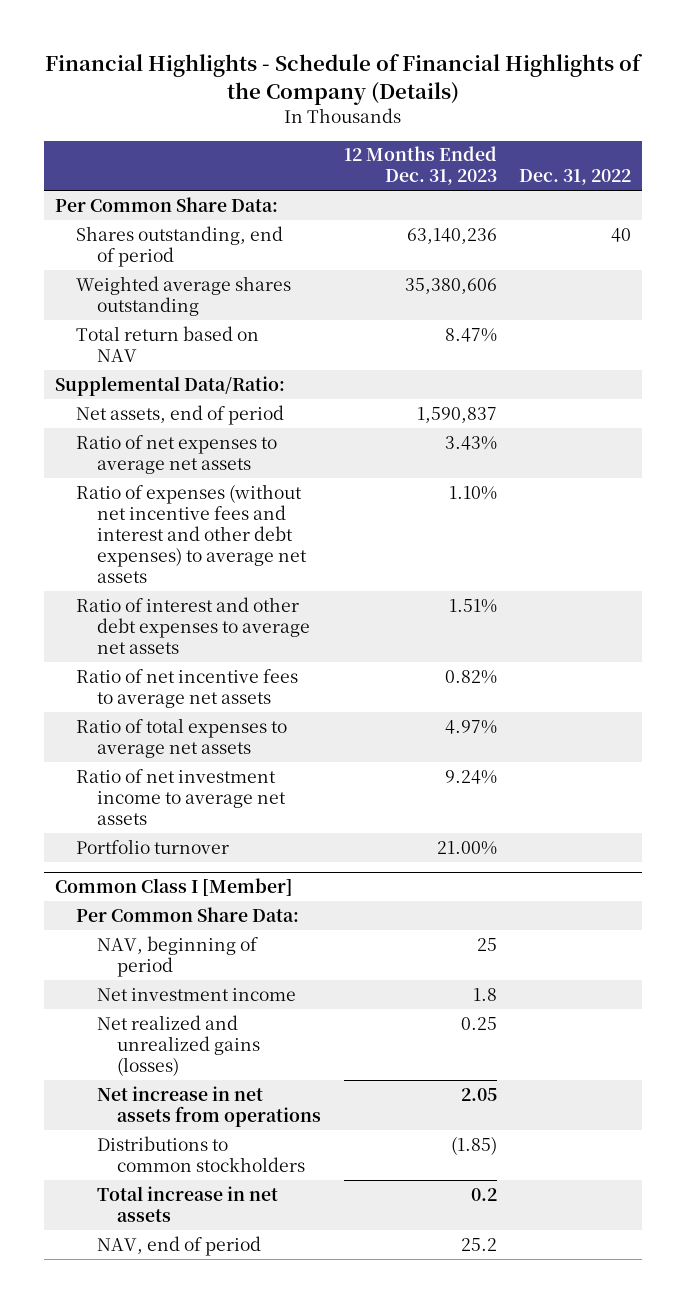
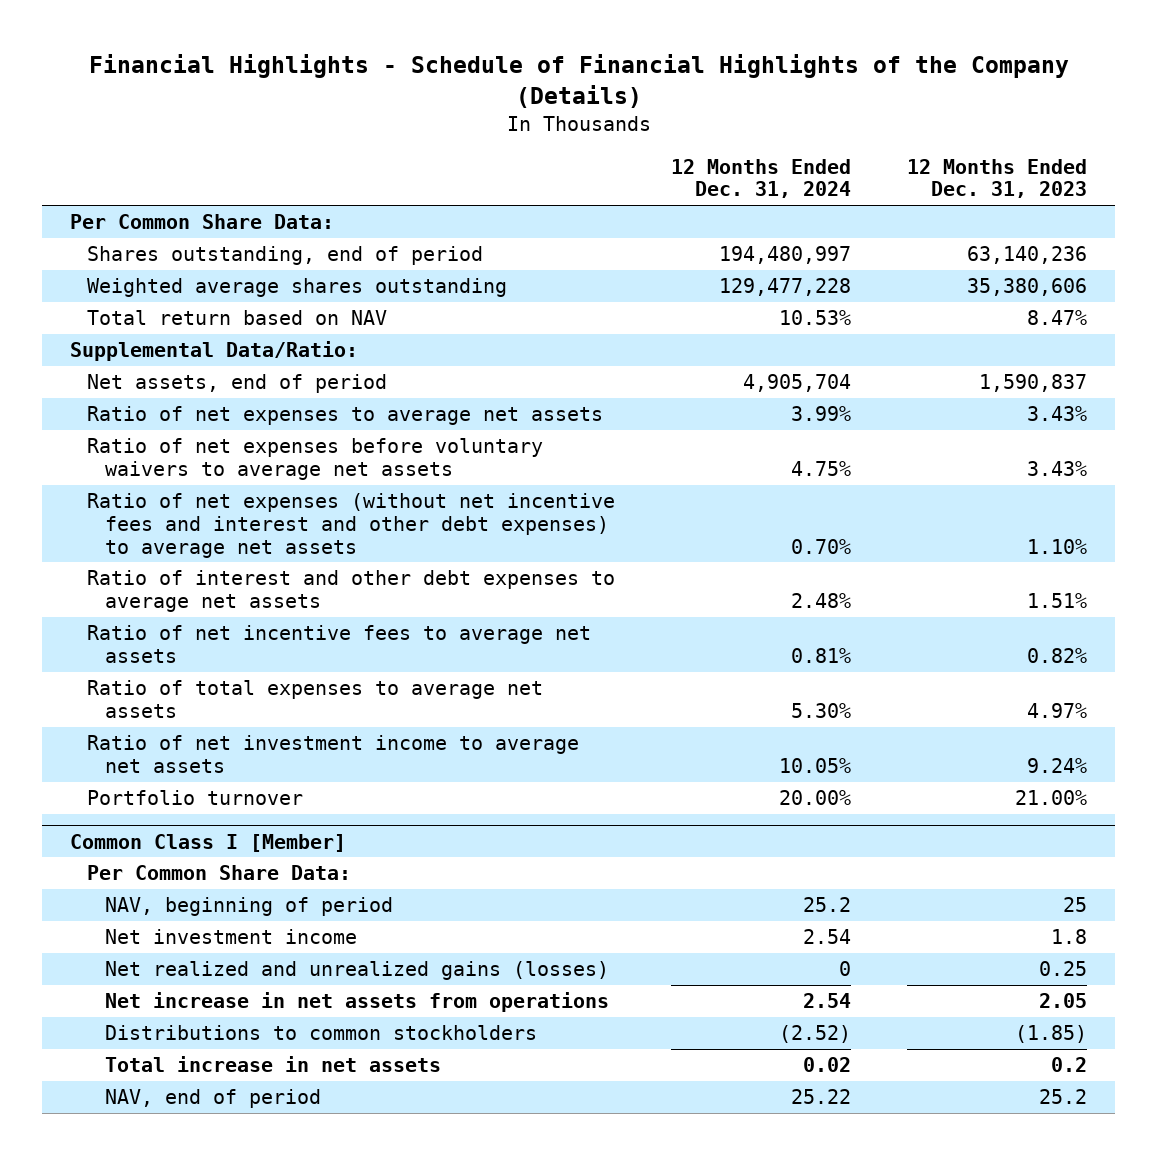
[519,169,632,186] Dec. 31, 2022 -> none
none -> [671,158,852,199] 12 Months Ended Dec. 31, 2024
none -> [87,438,544,480] Ratio of net expenses before voluntary waivers to average net assets
[75,483,307,583] Ratio of expenses (without net incentive fees and interest and other debt expenses) to average net assets -> [87,493,616,558] Ratio of net expenses (without net incentive fees and interest and other debt expenses) to average net assets

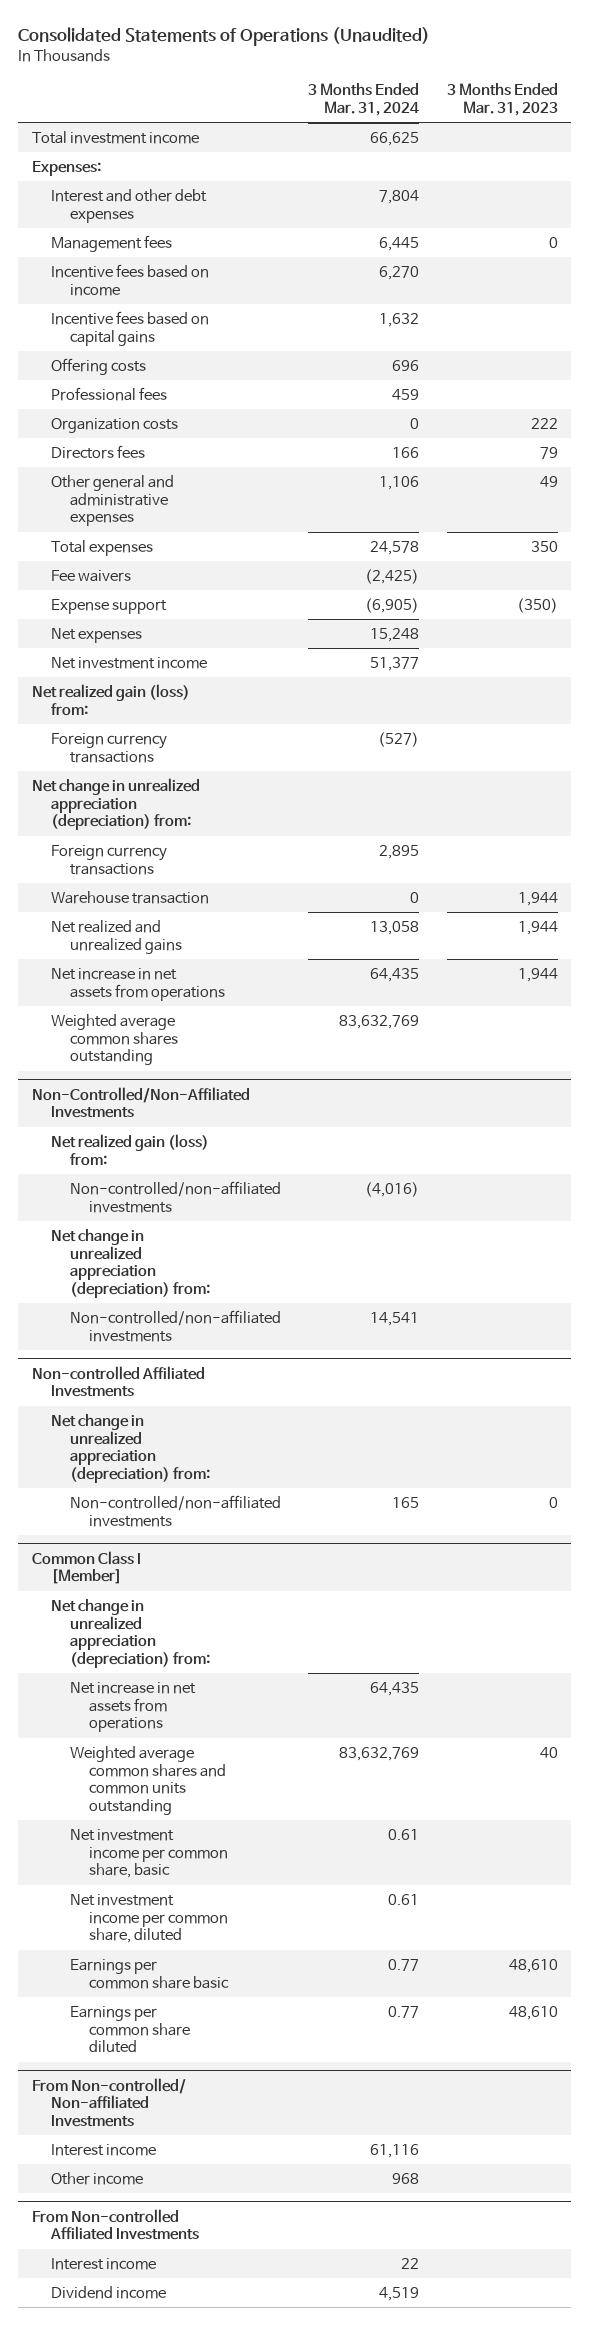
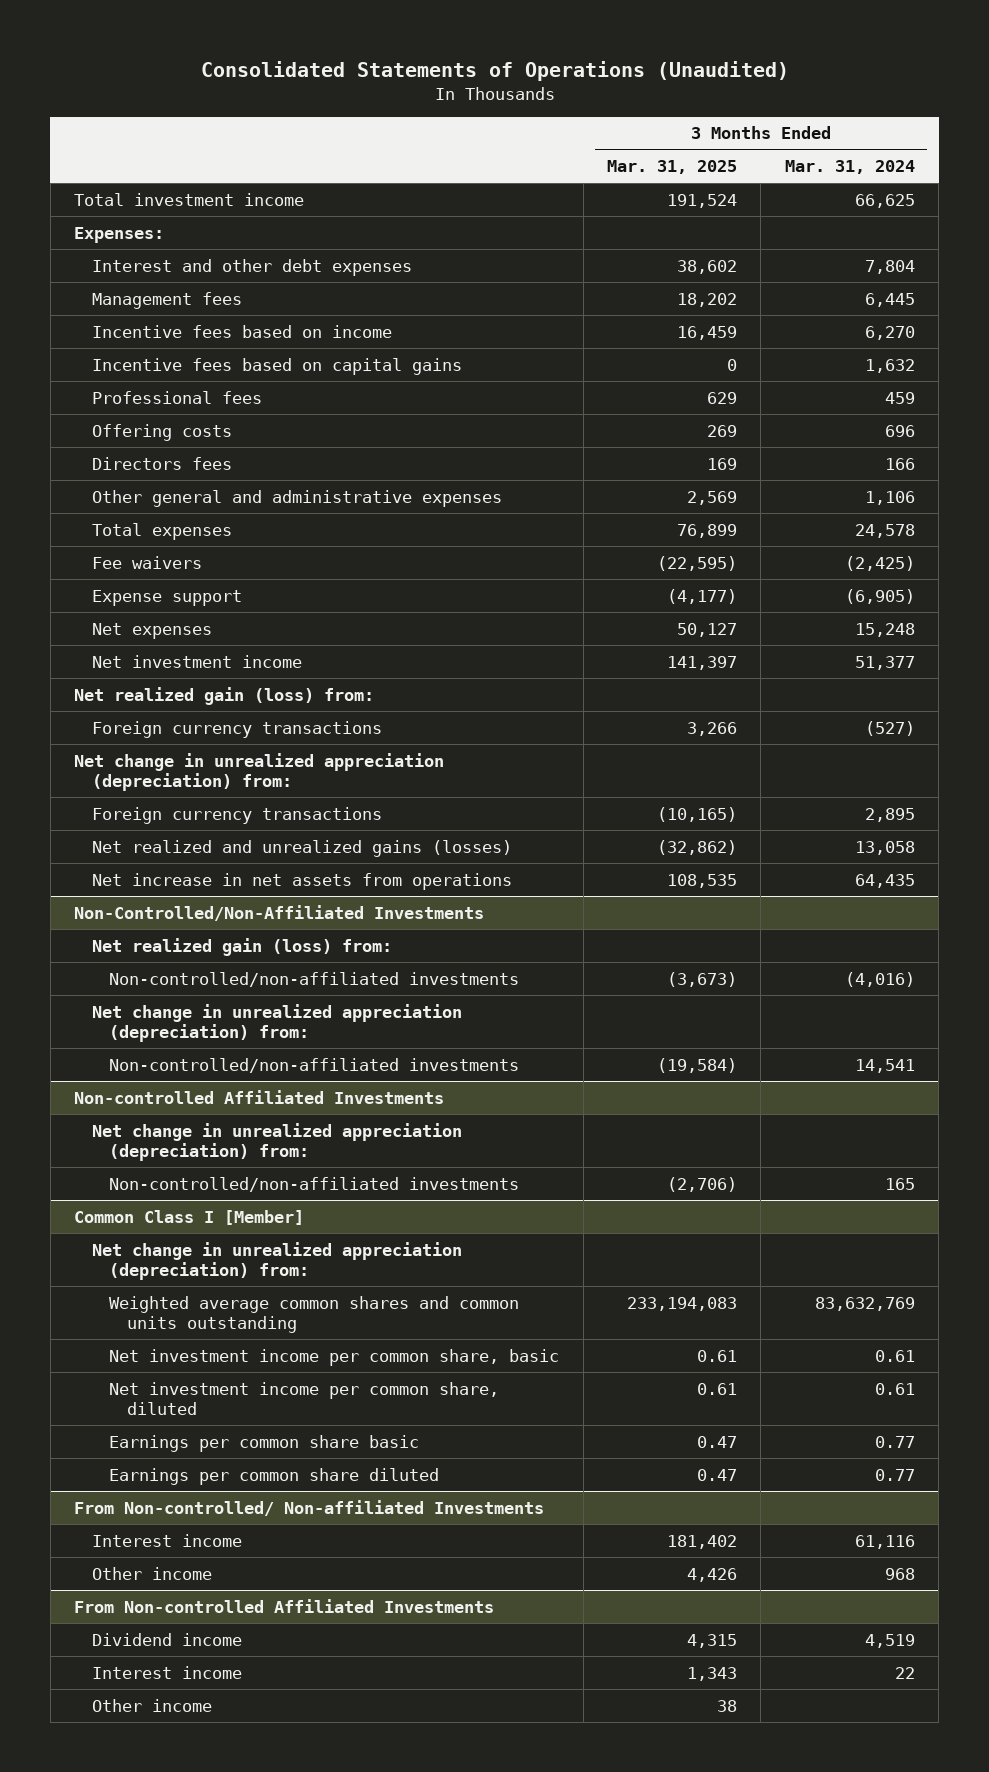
[446,83,558,117] 3 Months Ended Mar. 31, 2023 -> none
none -> [607,160,738,175] Mar. 31, 2025
[50,417,178,433] Organization costs -> none
[50,357,146,375] Offering costs -> [91,423,232,441] Offering costs
[50,890,209,904] Warehouse transaction -> none
[50,919,182,954] Net realized and unrealized gains -> [91,839,512,857] Net realized and unrealized gains (losses)
[50,1013,178,1066] Weighted average common shares outstanding -> none
[69,1681,196,1733] Net increase in net assets from operations -> none
[50,2257,156,2270] Interest income -> [91,1665,242,1679] Interest income
none -> [91,1698,212,1712] Other income

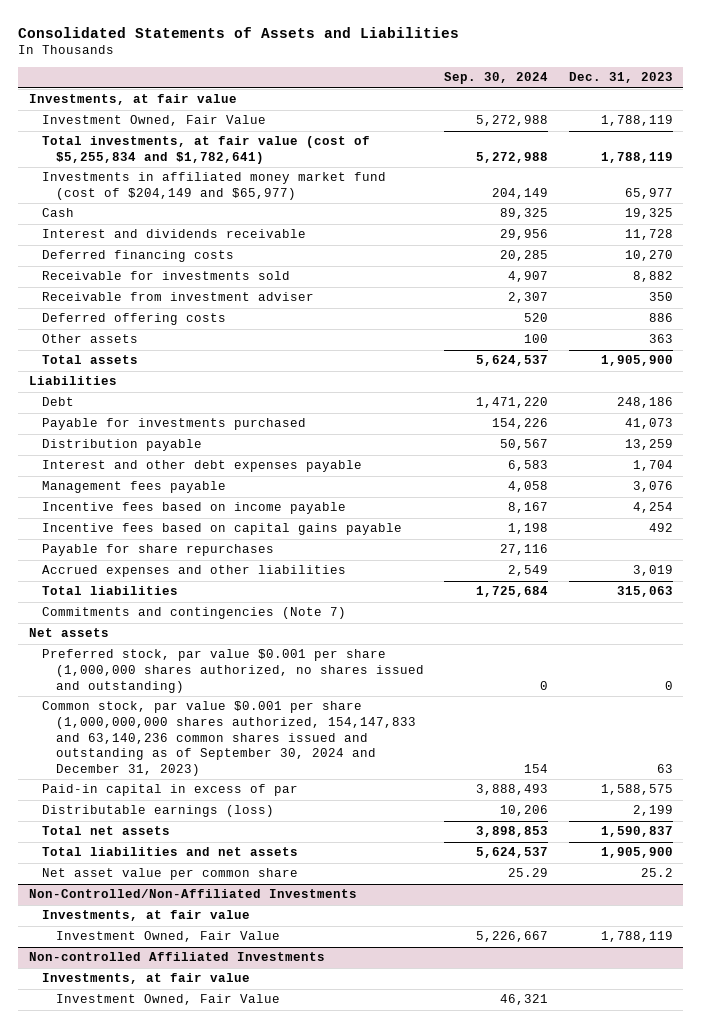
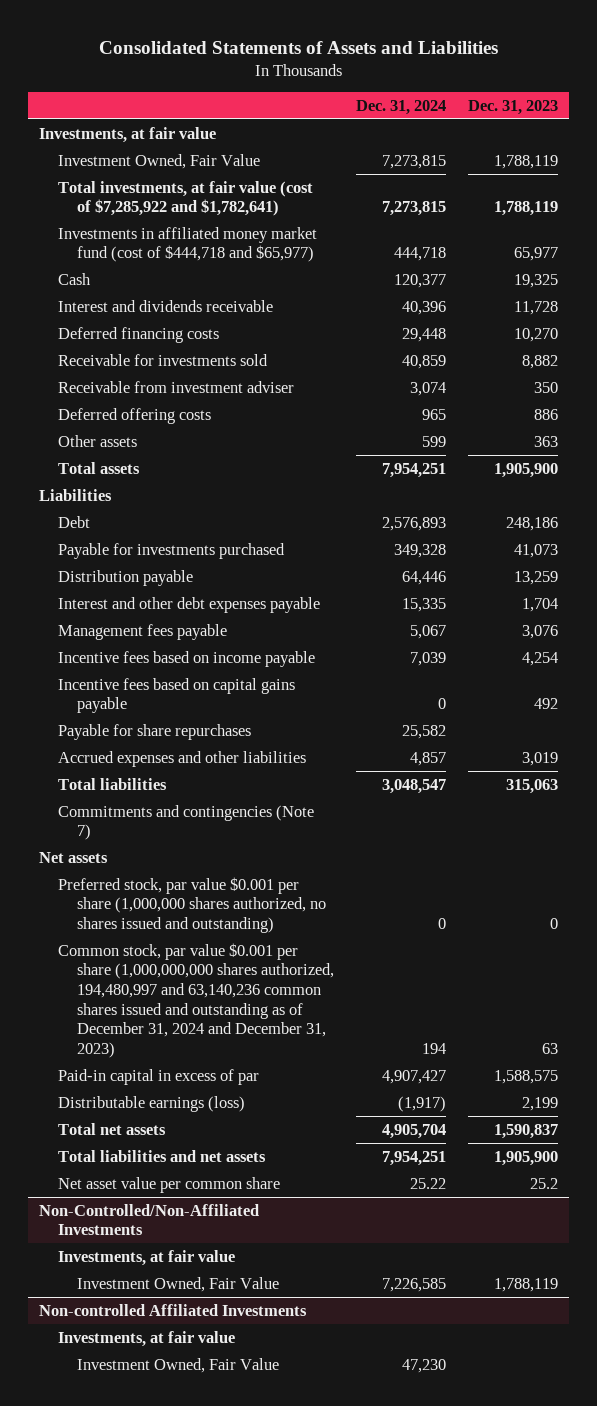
[444,72,549,85] Sep. 30, 2024 -> none
none -> [355,99,446,115] Dec. 31, 2024
[42,136,371,164] Total investments, at fair value (cost of $5,255,834 and $1,782,641) -> [58,180,314,217] Total investments, at fair value (cost of $7,285,922 and $1,782,641)
[42,172,387,200] Investments in affiliated money market fund (cost of $204,149 and $65,977) -> [58,226,318,263] Investments in affiliated money market fund (cost of $444,718 and $65,977)
[42,701,416,776] Common stock, par value $0.001 per share (1,000,000,000 shares authorized, 154,147,833 and 63,140,236 common shares issued and outstanding as of September 30, 2024 and December 31, 2023) -> [58,942,334,1058] Common stock, par value $0.001 per share (1,000,000,000 shares authorized, 194,480,997 and 63,140,236 common shares issued and outstanding as of December 31, 2024 and December 31, 2023)

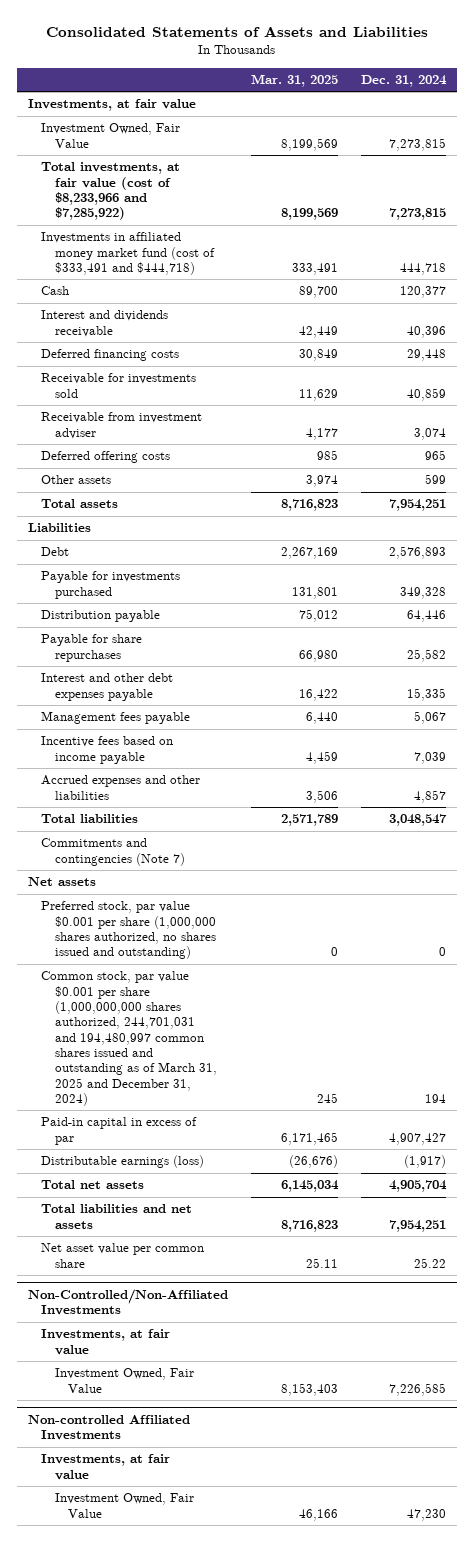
[467,99,558,115] Dec. 31, 2023 -> none
none -> [250,73,338,87] Mar. 31, 2025
[58,180,314,217] Total investments, at fair value (cost of $7,285,922 and $1,782,641) -> [41,162,181,221] Total investments, at fair value (cost of $8,233,966 and $7,285,922)
[58,226,318,263] Investments in affiliated money market fund (cost of $444,718 and $65,977) -> [41,232,215,276] Investments in affiliated money market fund (cost of $333,491 and $444,718)
[58,723,252,740] Payable for share repurchases -> [41,634,143,662] Payable for share repurchases
[58,677,296,714] Incentive fees based on capital gains payable -> none
[58,942,334,1058] Common stock, par value $0.001 per share (1,000,000,000 shares authorized, 194,480,997 and 63,140,236 common shares issued and outstanding as of December 31, 2024 and December 31, 2023) -> [41,971,217,1106] Common stock, par value $0.001 per share (1,000,000,000 shares authorized, 244,701,031 and 194,480,997 common shares issued and outstanding as of March 31, 2025 and December 31, 2024)

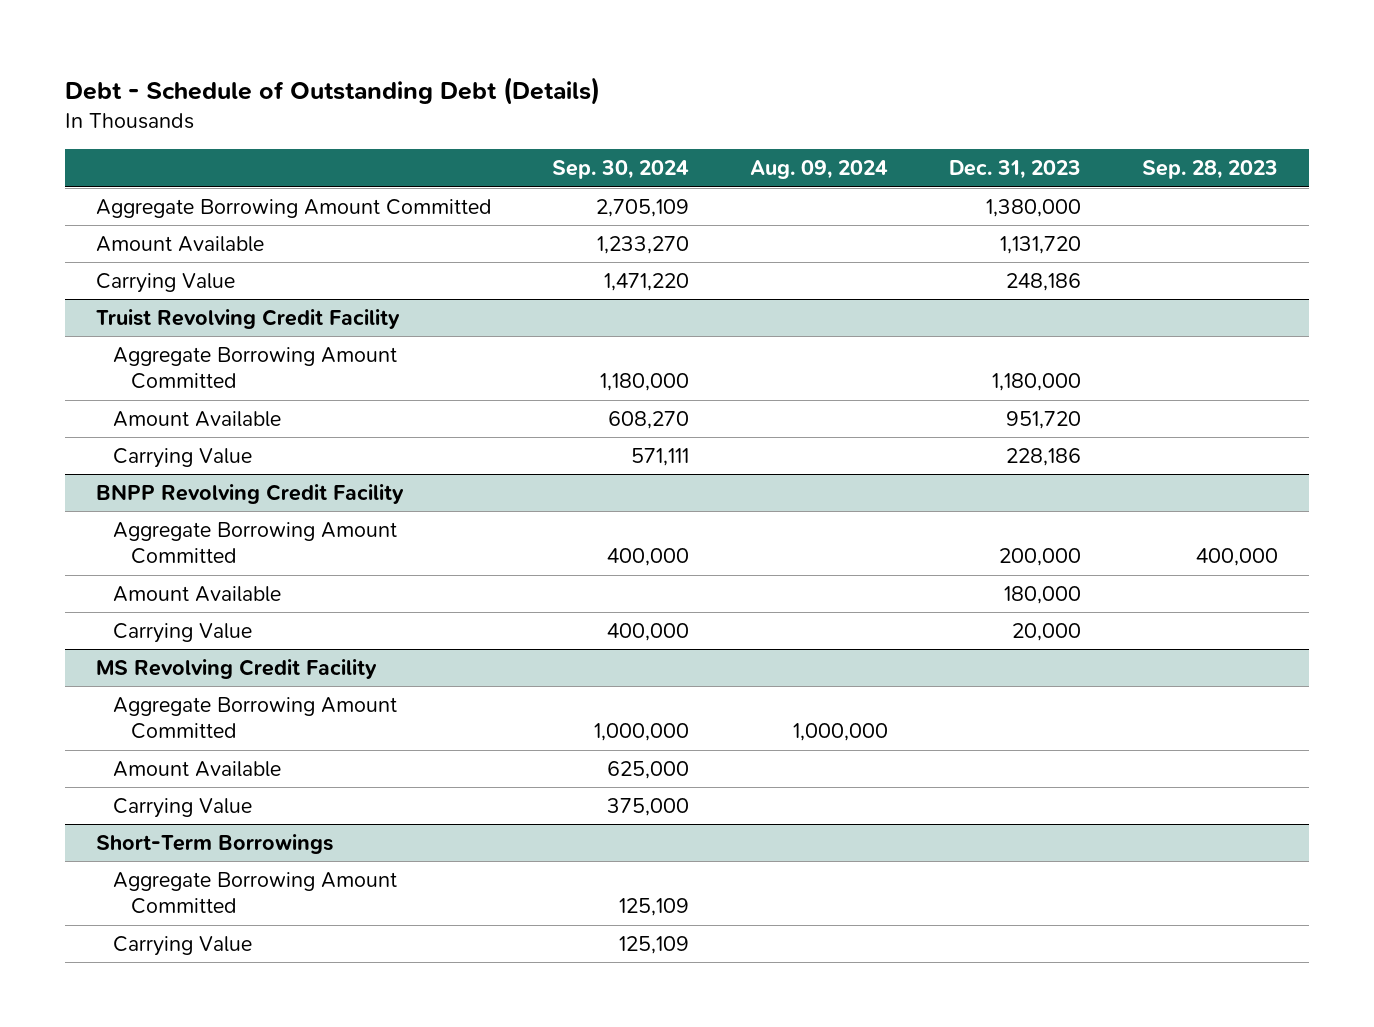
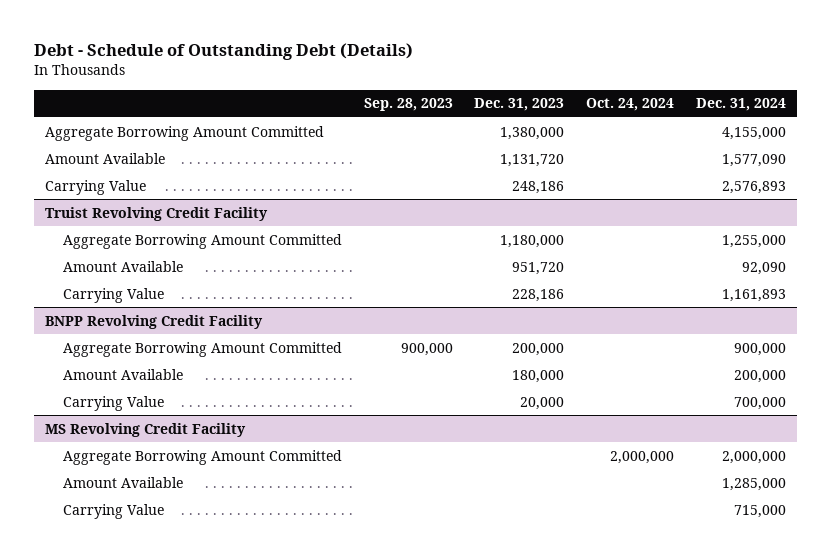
[552,160,690,180] Sep. 30, 2024 -> none
[750,160,889,180] Aug. 09, 2024 -> none
none -> [585,98,674,112] Oct. 24, 2024
none -> [695,98,786,112] Dec. 31, 2024
[1196,548,1279,567] 400,000 -> [400,342,453,356] 900,000
[95,833,333,854] Short-Term Borrowings -> none
[113,871,398,915] Aggregate Borrowing Amount Committed -> none
[113,935,253,956] Carrying Value -> none

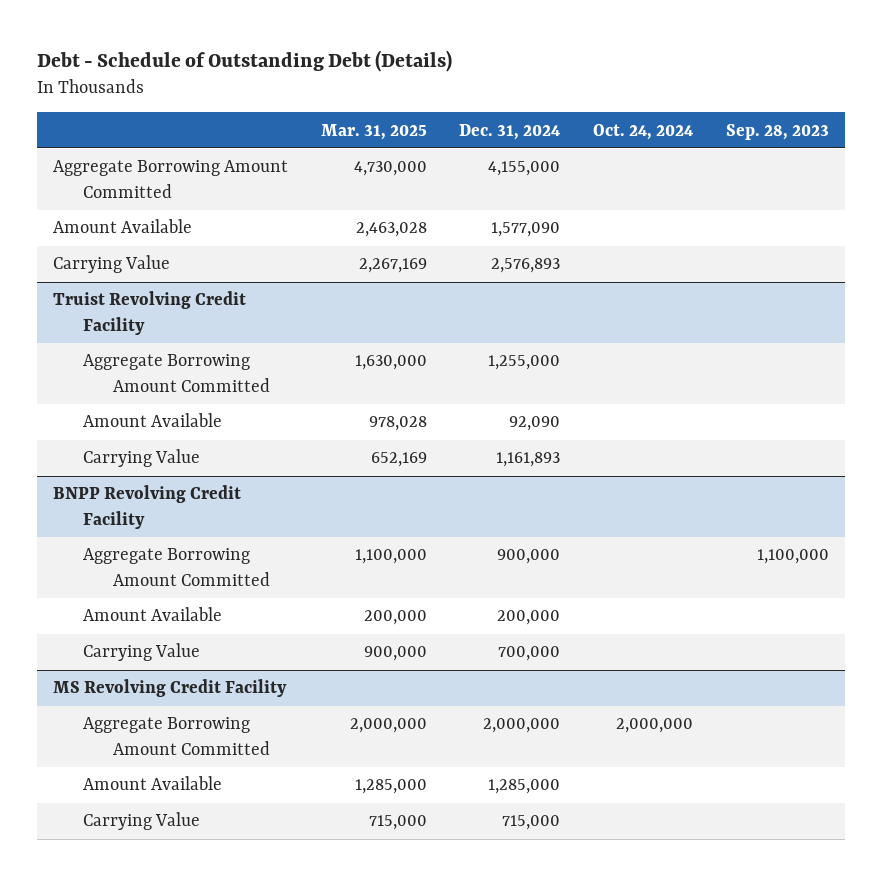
[474,98,565,112] Dec. 31, 2023 -> none
none -> [320,123,427,140] Mar. 31, 2025
[400,342,453,356] 900,000 -> [756,549,829,565] 1,100,000

